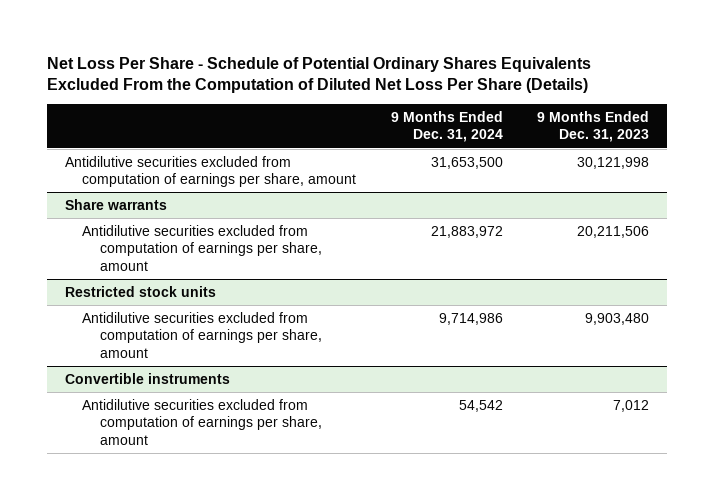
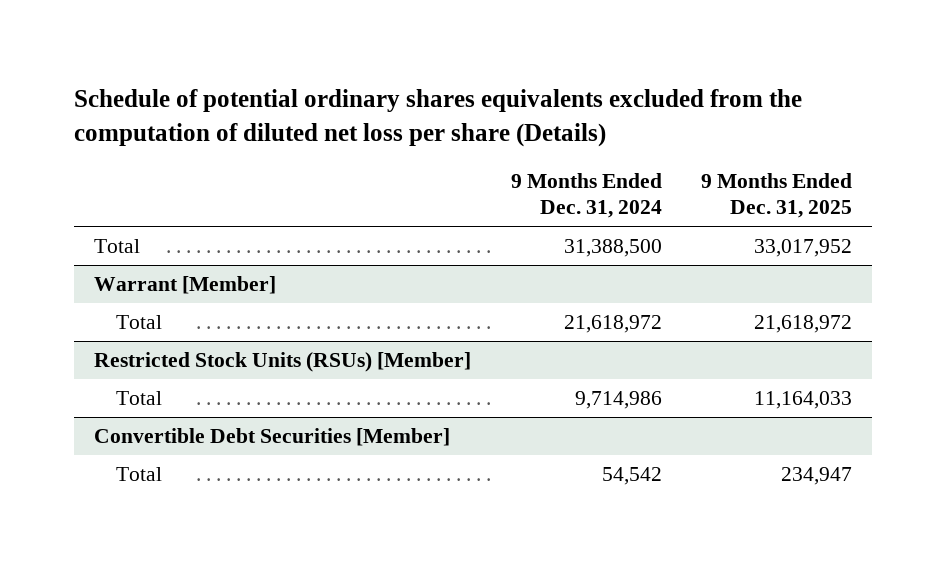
[47,56,592,94] Net Loss Per Share - Schedule of Potential Ordinary Shares Equivalents Excluded From the Computation of Diluted Net Loss Per Share (Details) -> [73,89,802,147] Schedule of potential ordinary shares equivalents excluded from the computation of diluted net loss per share (Details)
[537,110,650,143] 9 Months Ended Dec. 31, 2023 -> none
none -> [701,173,853,219] 9 Months Ended Dec. 31, 2025
[64,155,357,188] Antidilutive securities excluded from computation of earnings per share, amount -> none
[82,224,322,271] Antidilutive securities excluded from computation of earnings per share, amount -> none
none -> [93,238,140,253] Total
[64,198,167,210] Share warrants -> [93,275,276,294] Warrant [Member]
none -> [115,314,162,329] Total
[64,285,216,297] Restricted stock units -> [93,351,471,372] Restricted Stock Units (RSUs) [Member]
[82,311,322,358] Antidilutive securities excluded from computation of earnings per share, amount -> [115,390,162,405] Total
[64,372,230,384] Convertible instruments -> [93,427,450,446] Convertible Debt Securities [Member]
[82,398,322,445] Antidilutive securities excluded from computation of earnings per share, amount -> [115,466,162,481] Total

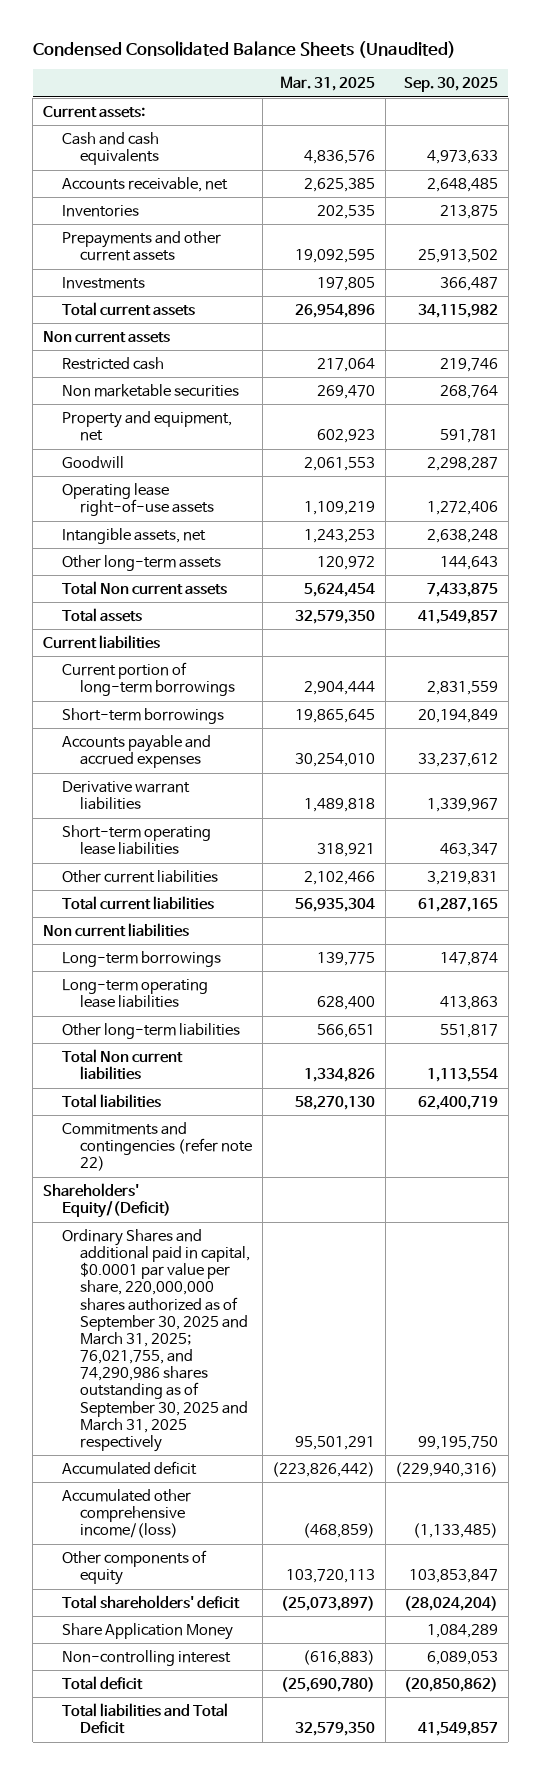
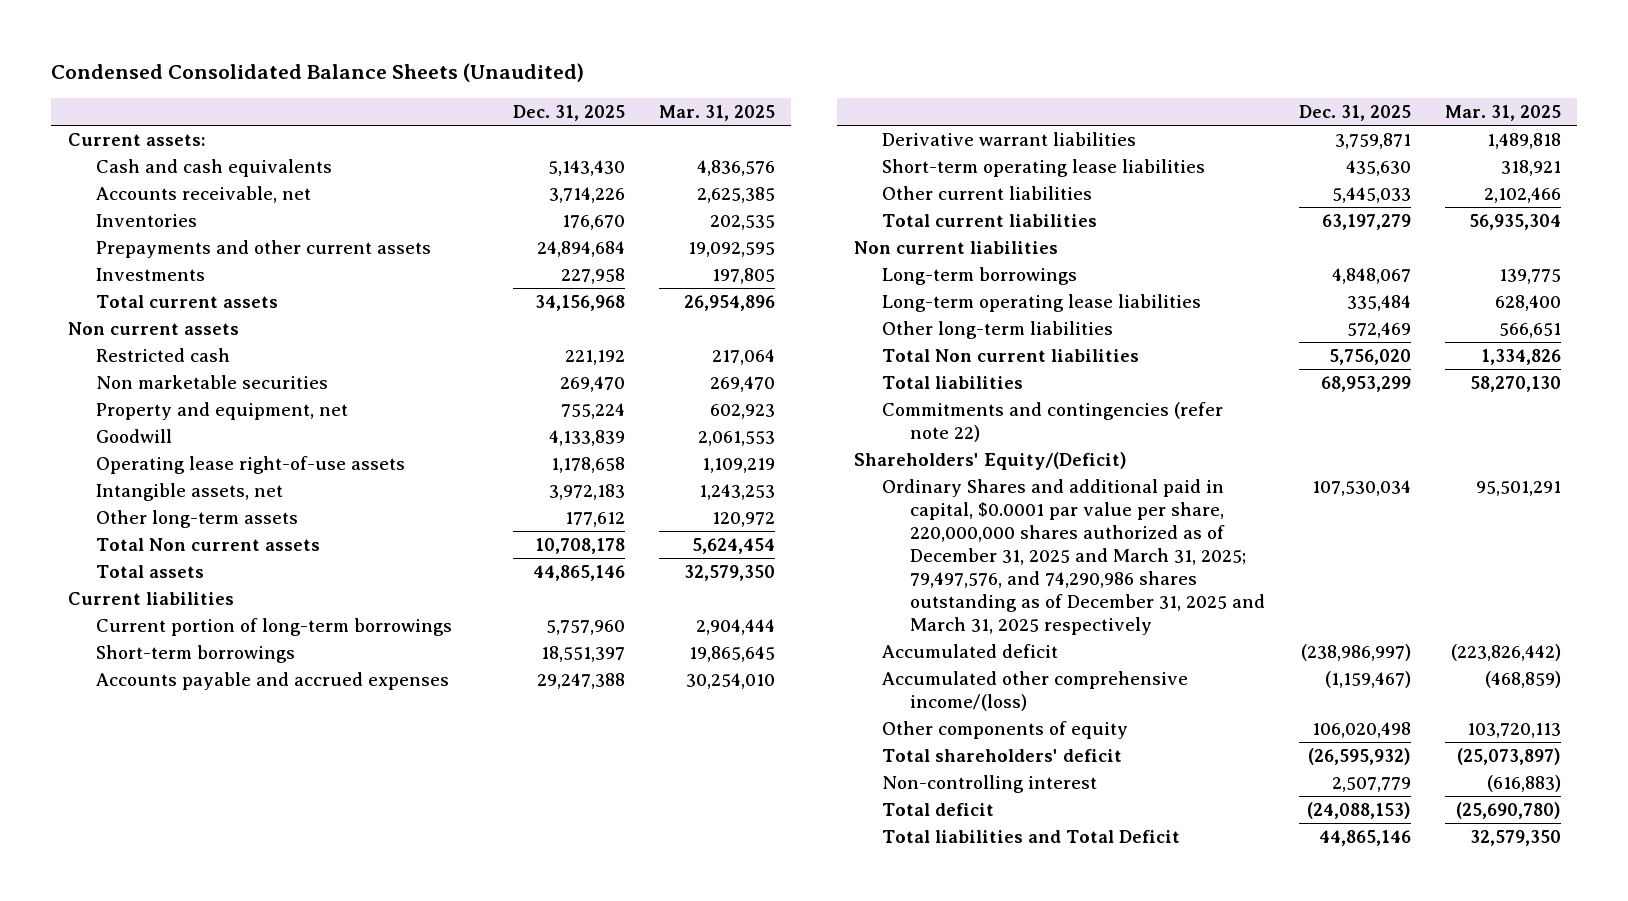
[404,77,499,93] Sep. 30, 2025 -> none
none -> [512,104,625,121] Dec. 31, 2025
[61,1228,251,1452] Ordinary Shares and additional paid in capital, $0.0001 par value per share, 220,000,000 shares authorized as of September 30, 2025 and March 31, 2025; 76,021,755, and 74,290,986 shares outstanding as of September 30, 2025 and March 31, 2025 respectively -> [882,479,1266,635] Ordinary Shares and additional paid in capital, $0.0001 par value per share, 220,000,000 shares authorized as of December 31, 2025 and March 31, 2025; 79,497,576, and 74,290,986 shares outstanding as of December 31, 2025 and March 31, 2025 respectively
[61,1622,233,1640] Share Application Money -> none

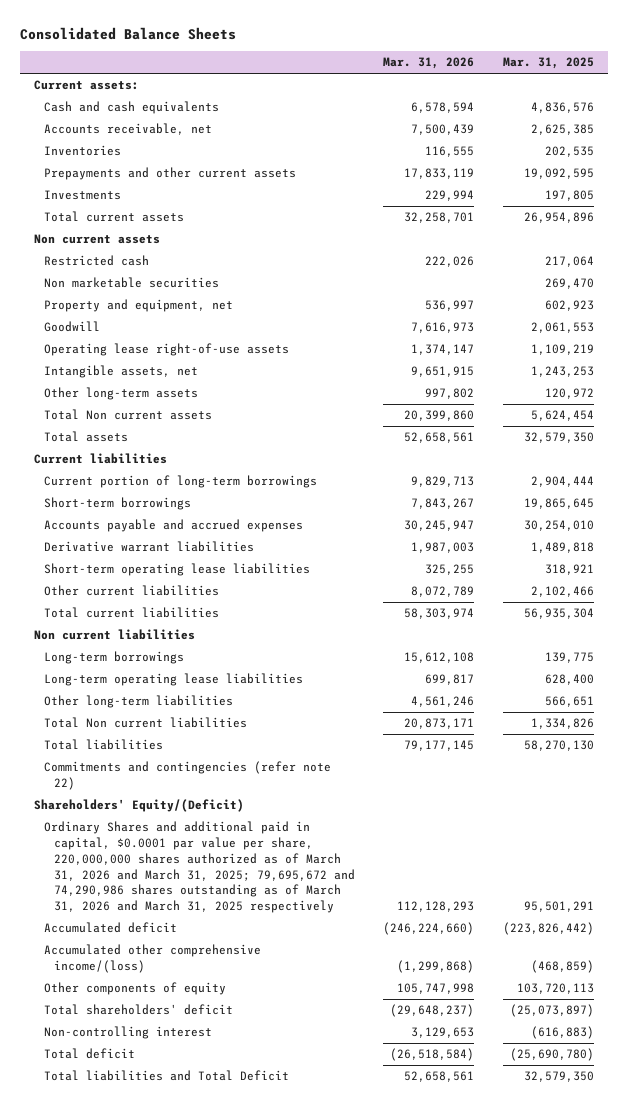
[50,63,584,83] Condensed Consolidated Balance Sheets (Unaudited) -> [19,26,236,40] Consolidated Balance Sheets
[512,104,625,121] Dec. 31, 2025 -> none
none -> [383,57,475,70] Mar. 31, 2026
[882,479,1266,635] Ordinary Shares and additional paid in capital, $0.0001 par value per share, 220,000,000 shares authorized as of December 31, 2025 and March 31, 2025; 79,497,576, and 74,290,986 shares outstanding as of December 31, 2025 and March 31, 2025 respectively -> [44,821,355,914] Ordinary Shares and additional paid in capital, $0.0001 par value per share, 220,000,000 shares authorized as of March 31, 2026 and March 31, 2025; 79,695,672 and 74,290,986 shares outstanding as of March 31, 2026 and March 31, 2025 respectively

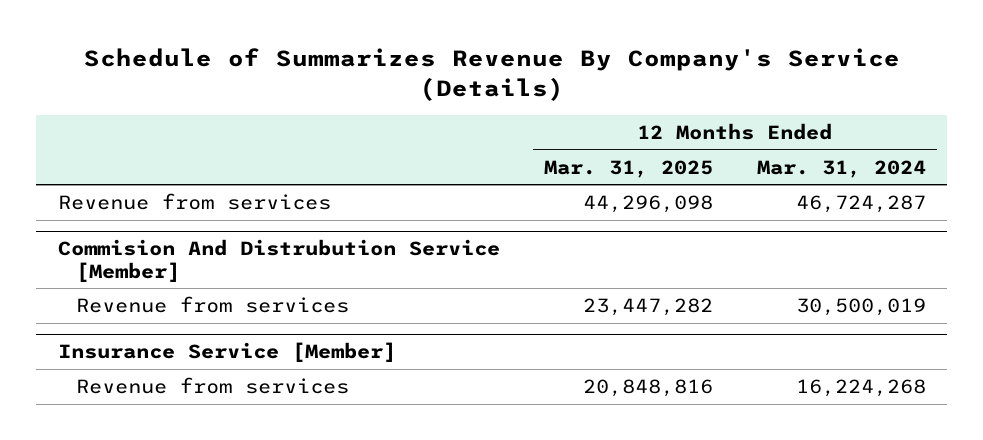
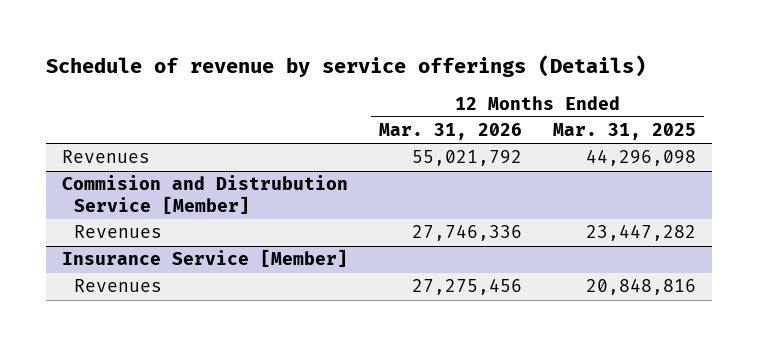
[83,47,900,101] Schedule of Summarizes Revenue By Company's Service (Details) -> [46,55,647,78] Schedule of revenue by service offerings (Details)
[756,159,926,178] Mar. 31, 2024 -> none
none -> [379,123,523,141] Mar. 31, 2026
[57,193,331,211] Revenue from services -> [61,150,150,164] Revenues
[57,239,500,282] Commision And Distrubution Service [Member] -> [61,175,348,214] Commision and Distrubution Service [Member]
[76,296,350,314] Revenue from services -> [74,225,163,239] Revenues
[76,377,350,395] Revenue from services -> [74,279,163,293] Revenues

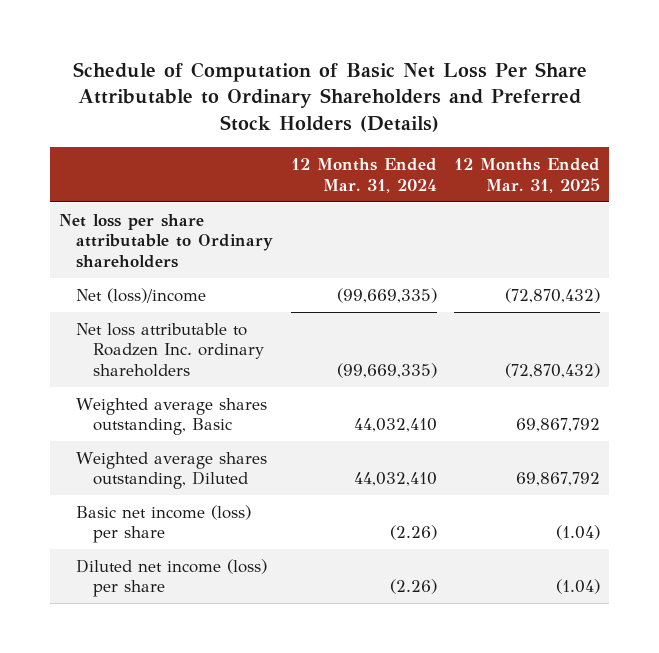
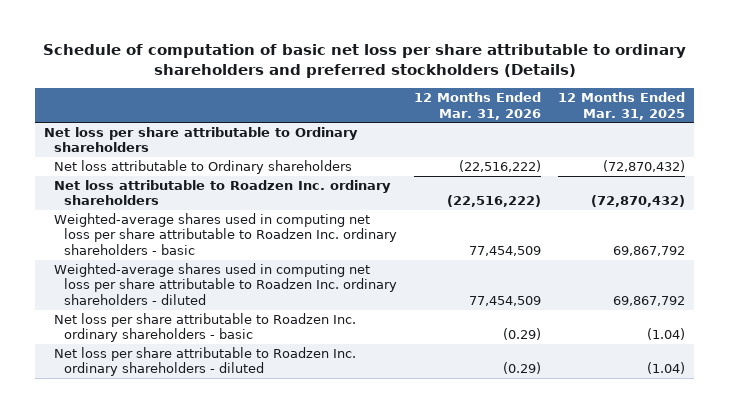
[72,61,587,133] Schedule of Computation of Basic Net Loss Per Share Attributable to Ordinary Shareholders and Preferred Stock Holders (Details) -> [42,44,686,79] Schedule of computation of basic net loss per share attributable to ordinary shareholders and preferred stockholders (Details)
[290,158,437,193] 12 Months Ended Mar. 31, 2024 -> none
none -> [414,92,542,120] 12 Months Ended Mar. 31, 2026
[75,287,206,303] Net (loss)/income -> [53,160,352,175] Net loss attributable to Ordinary shareholders
[75,397,267,436] Weighted average shares outstanding, Basic -> [53,213,397,255] Weighted-average shares used in computing net loss per share attributable to Roadzen Inc. ordinary shareholders - basic
[75,451,267,490] Weighted average shares outstanding, Diluted -> [53,263,397,305] Weighted-average shares used in computing net loss per share attributable to Roadzen Inc. ordinary shareholders - diluted
[75,504,251,544] Basic net income (loss) per share -> [53,313,356,343] Net loss per share attributable to Roadzen Inc. ordinary shareholders - basic
[75,558,267,598] Diluted net income (loss) per share -> [53,347,356,377] Net loss per share attributable to Roadzen Inc. ordinary shareholders - diluted

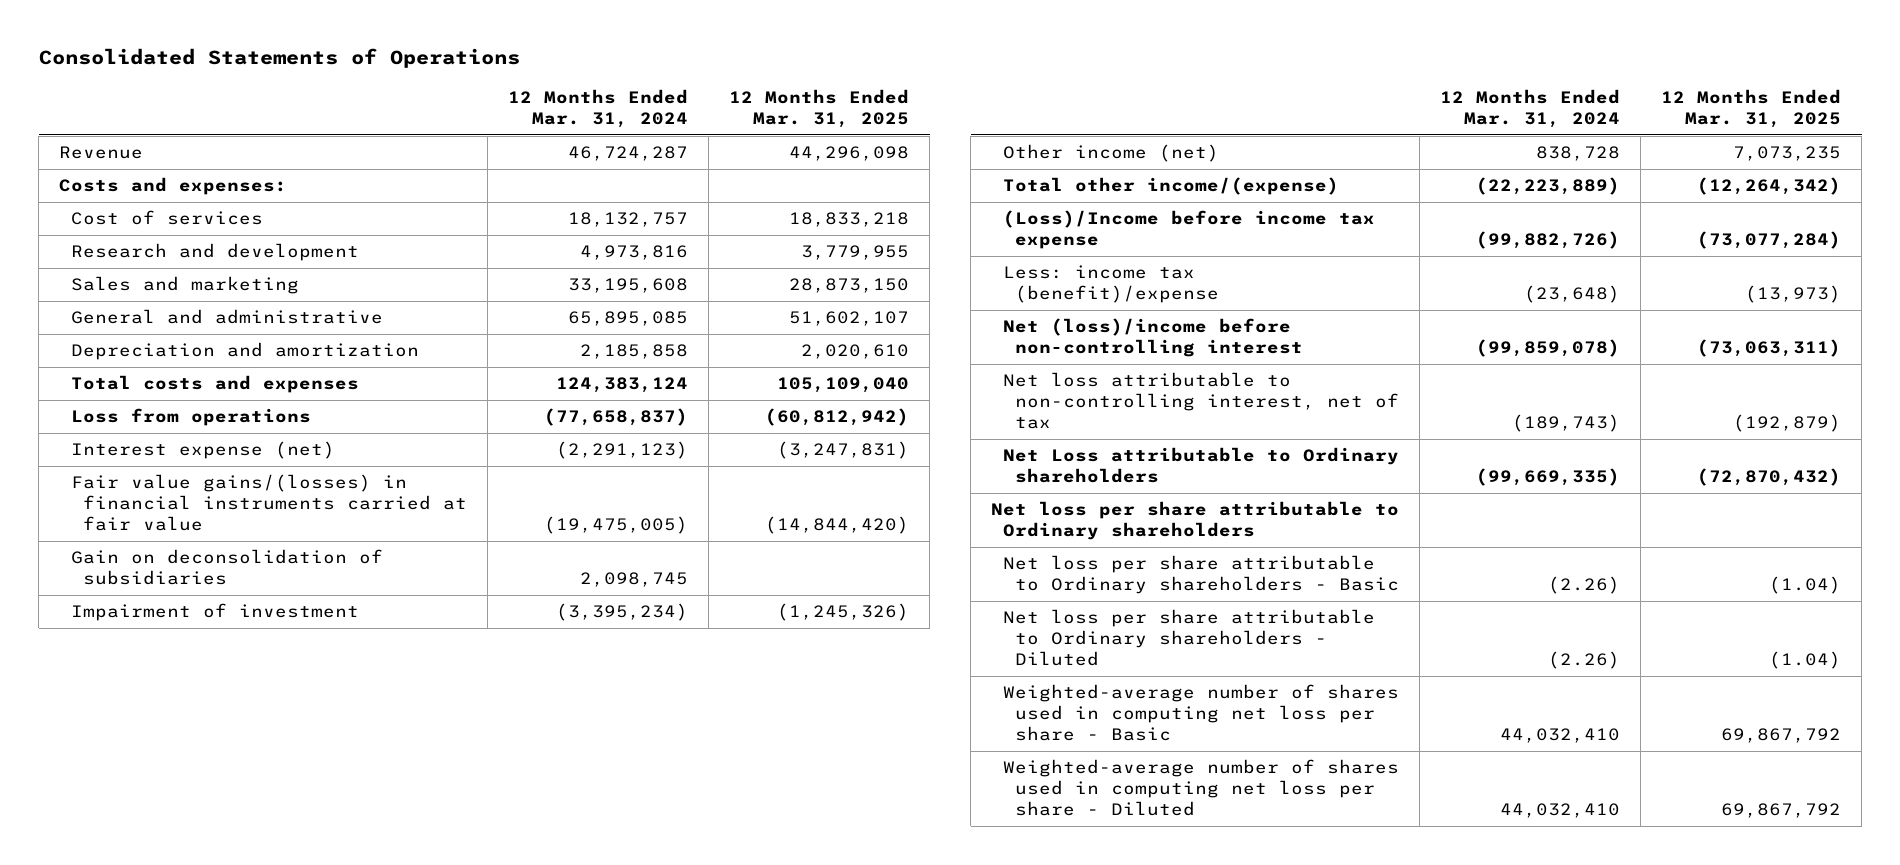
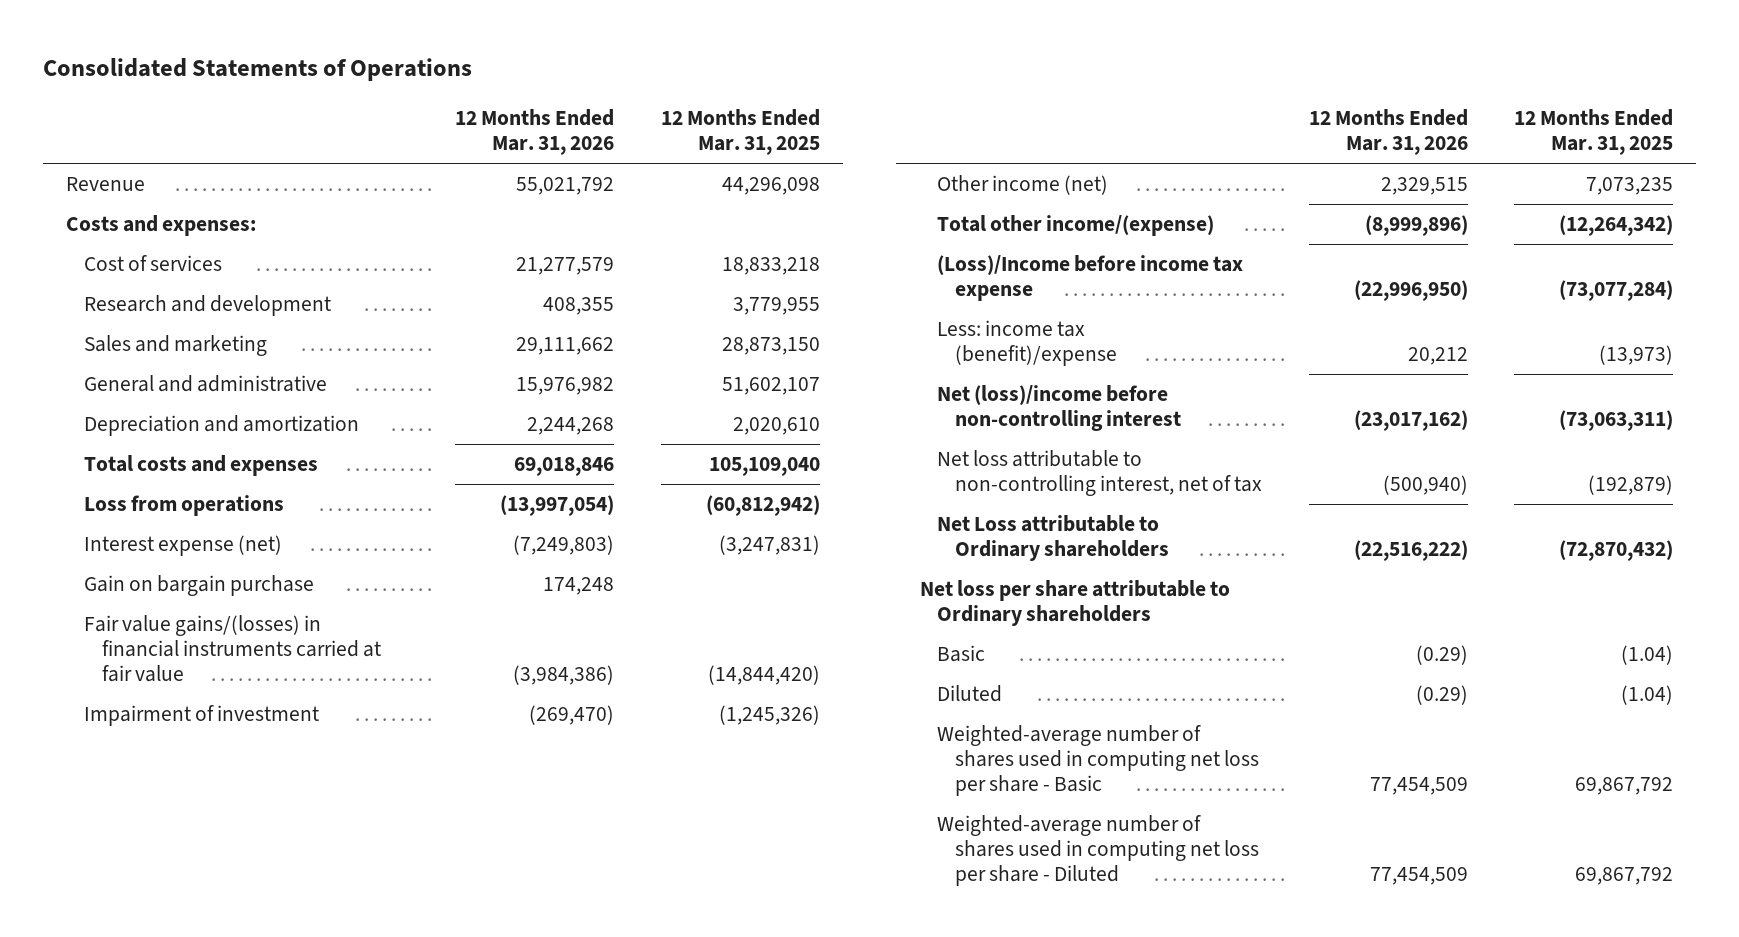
[508,89,689,129] 12 Months Ended Mar. 31, 2024 -> none
none -> [455,108,615,155] 12 Months Ended Mar. 31, 2026
none -> [83,575,314,597] Gain on bargain purchase
[71,549,384,586] Gain on deconsolidation of subsidiaries -> none
[1003,555,1400,595] Net loss per share attributable to Ordinary shareholders - Basic -> [937,645,986,663] Basic
[1003,609,1376,666] Net loss per share attributable to Ordinary shareholders - Diluted -> [937,685,1003,703] Diluted

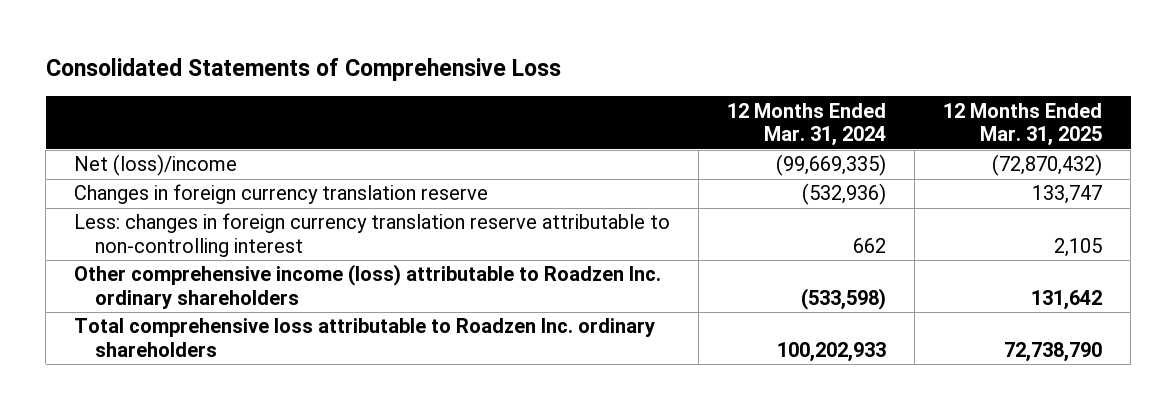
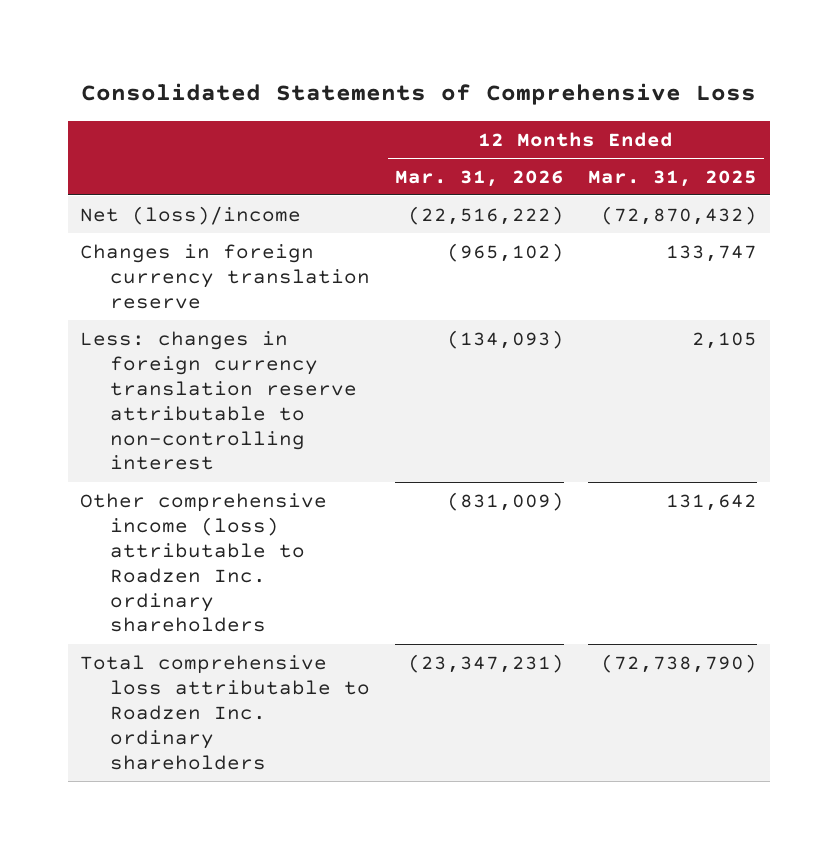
[727,102,887,147] 12 Months Ended Mar. 31, 2024 -> none
none -> [394,169,564,187] Mar. 31, 2026
[1004,342,1103,363] 72,738,790 -> [601,653,758,673] (72,738,790)

